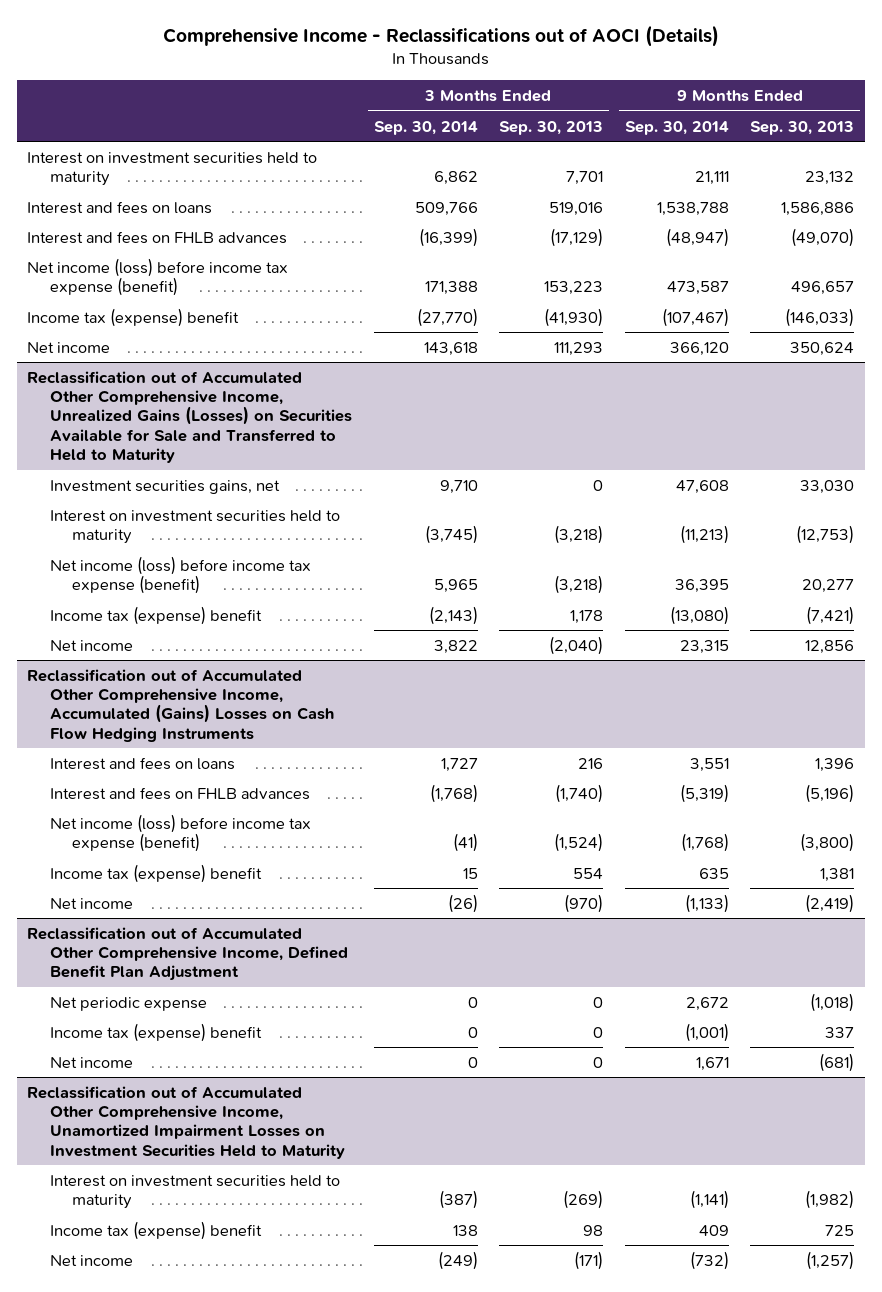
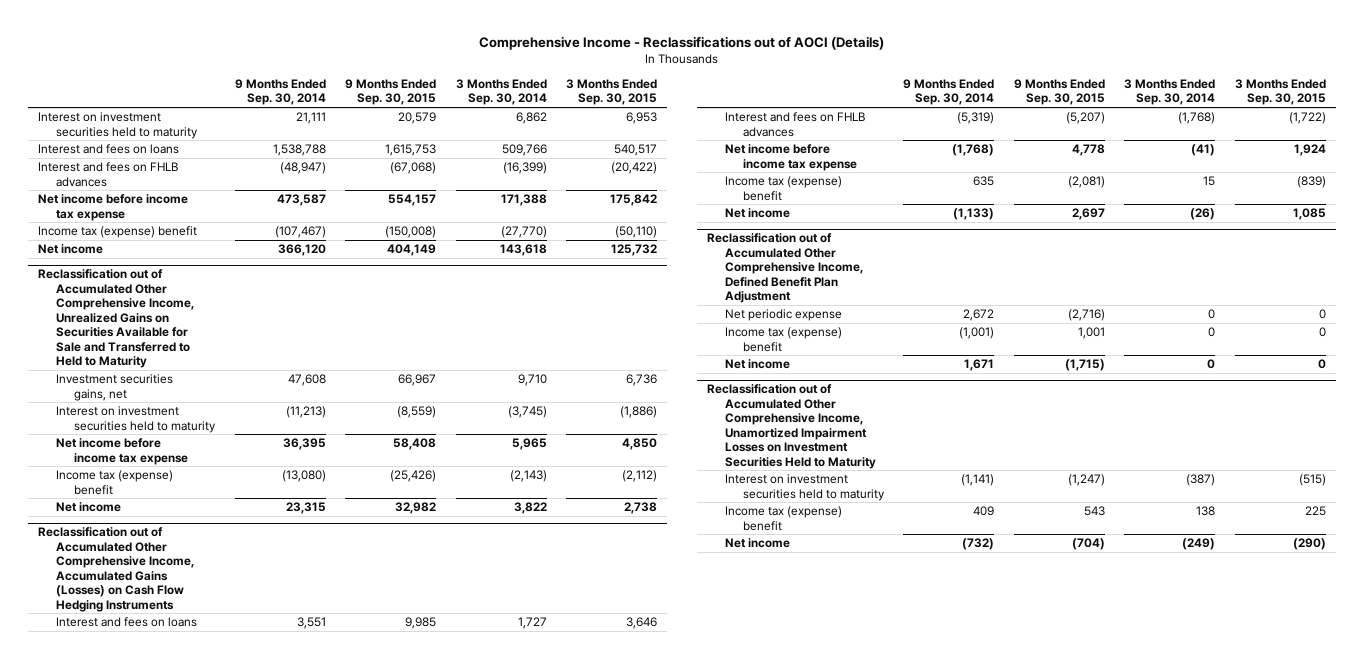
[499,120,604,135] Sep. 30, 2013 -> none
[750,120,855,135] Sep. 30, 2013 -> none
none -> [345,78,437,106] 9 Months Ended Sep. 30, 2015
none -> [566,78,658,106] 3 Months Ended Sep. 30, 2015
[27,257,289,297] Net income (loss) before income tax expense (benefit) -> [38,194,189,221] Net income before income tax expense
[27,370,352,464] Reclassification out of Accumulated Other Comprehensive Income, Unrealized Gains (Losses) on Securities Available for Sale and Transferred to Held to Maturity -> [38,269,195,368] Reclassification out of Accumulated Other Comprehensive Income, Unrealized Gains on Securities Available for Sale and Transferred to Held to Maturity
[49,555,311,595] Net income (loss) before income tax expense (benefit) -> [56,438,189,465] Net income before income tax expense
[27,668,334,742] Reclassification out of Accumulated Other Comprehensive Income, Accumulated (Gains) Losses on Cash Flow Hedging Instruments -> [38,527,195,612] Reclassification out of Accumulated Other Comprehensive Income, Accumulated Gains (Losses) on Cash Flow Hedging Instruments
[49,813,311,853] Net income (loss) before income tax expense (benefit) -> [724,144,857,171] Net income before income tax expense

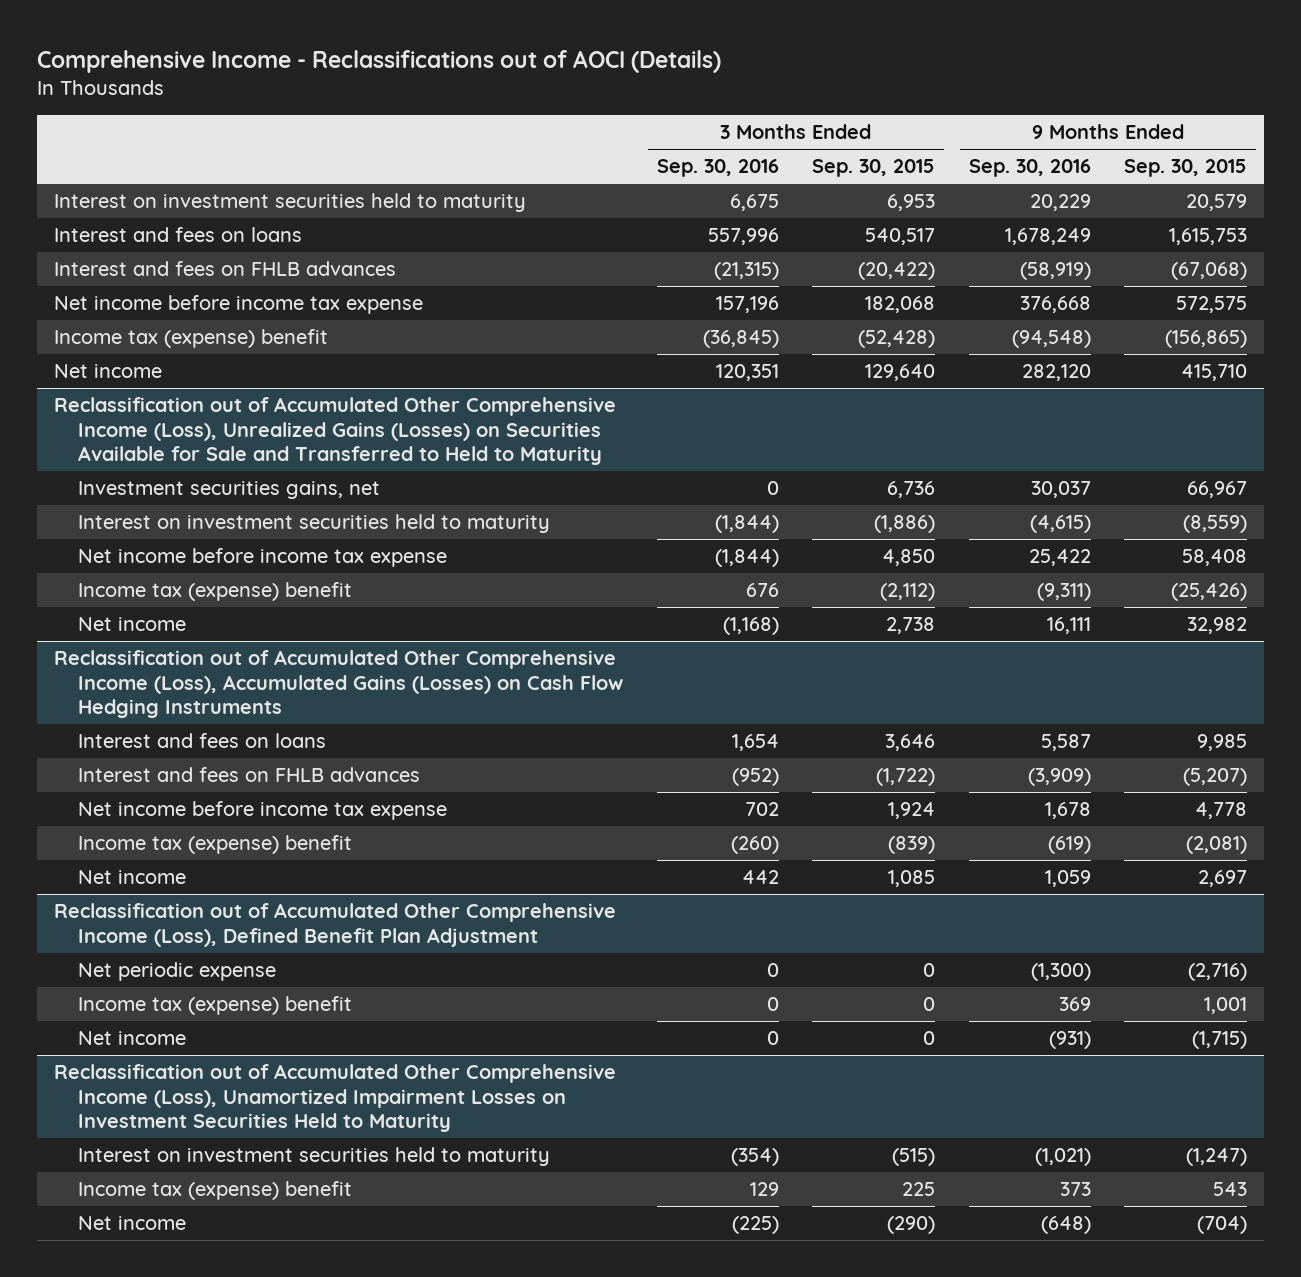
[234,78,326,106] 9 Months Ended Sep. 30, 2014 -> none
[455,78,547,106] 3 Months Ended Sep. 30, 2014 -> none
none -> [656,159,779,178] Sep. 30, 2016
none -> [968,159,1091,178] Sep. 30, 2016
[388,194,437,207] 554,157 -> [1176,296,1248,314] 572,575
[610,194,658,207] 175,842 -> [865,296,936,314] 182,068
[385,226,437,239] (150,008) -> [1165,330,1248,349] (156,865)
[615,226,658,239] (50,110) -> [858,330,936,349] (52,428)
[387,244,437,257] 404,149 -> [1181,364,1248,382] 415,710
[611,244,658,257] 125,732 -> [865,364,936,382] 129,640
[38,269,195,368] Reclassification out of Accumulated Other Comprehensive Income, Unrealized Gains on Securities Available for Sale and Transferred to Held to Maturity -> [53,397,616,466] Reclassification out of Accumulated Other Comprehensive Income (Loss), Unrealized Gains (Losses) on Securities Available for Sale and Transferred to Held to Maturity
[38,527,195,612] Reclassification out of Accumulated Other Comprehensive Income, Accumulated Gains (Losses) on Cash Flow Hedging Instruments -> [53,650,624,719] Reclassification out of Accumulated Other Comprehensive Income (Loss), Accumulated Gains (Losses) on Cash Flow Hedging Instruments
[706,233,863,304] Reclassification out of Accumulated Other Comprehensive Income, Defined Benefit Plan Adjustment -> [53,903,616,947] Reclassification out of Accumulated Other Comprehensive Income (Loss), Defined Benefit Plan Adjustment
[706,384,876,469] Reclassification out of Accumulated Other Comprehensive Income, Unamortized Impairment Losses on Investment Securities Held to Maturity -> [53,1064,616,1133] Reclassification out of Accumulated Other Comprehensive Income (Loss), Unamortized Impairment Losses on Investment Securities Held to Maturity

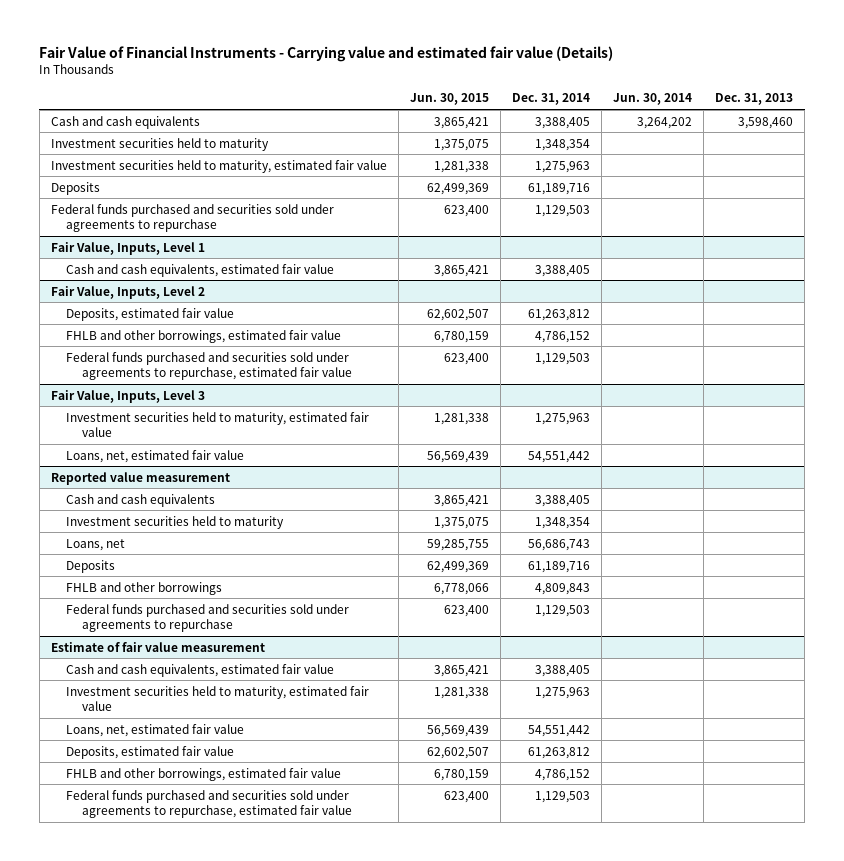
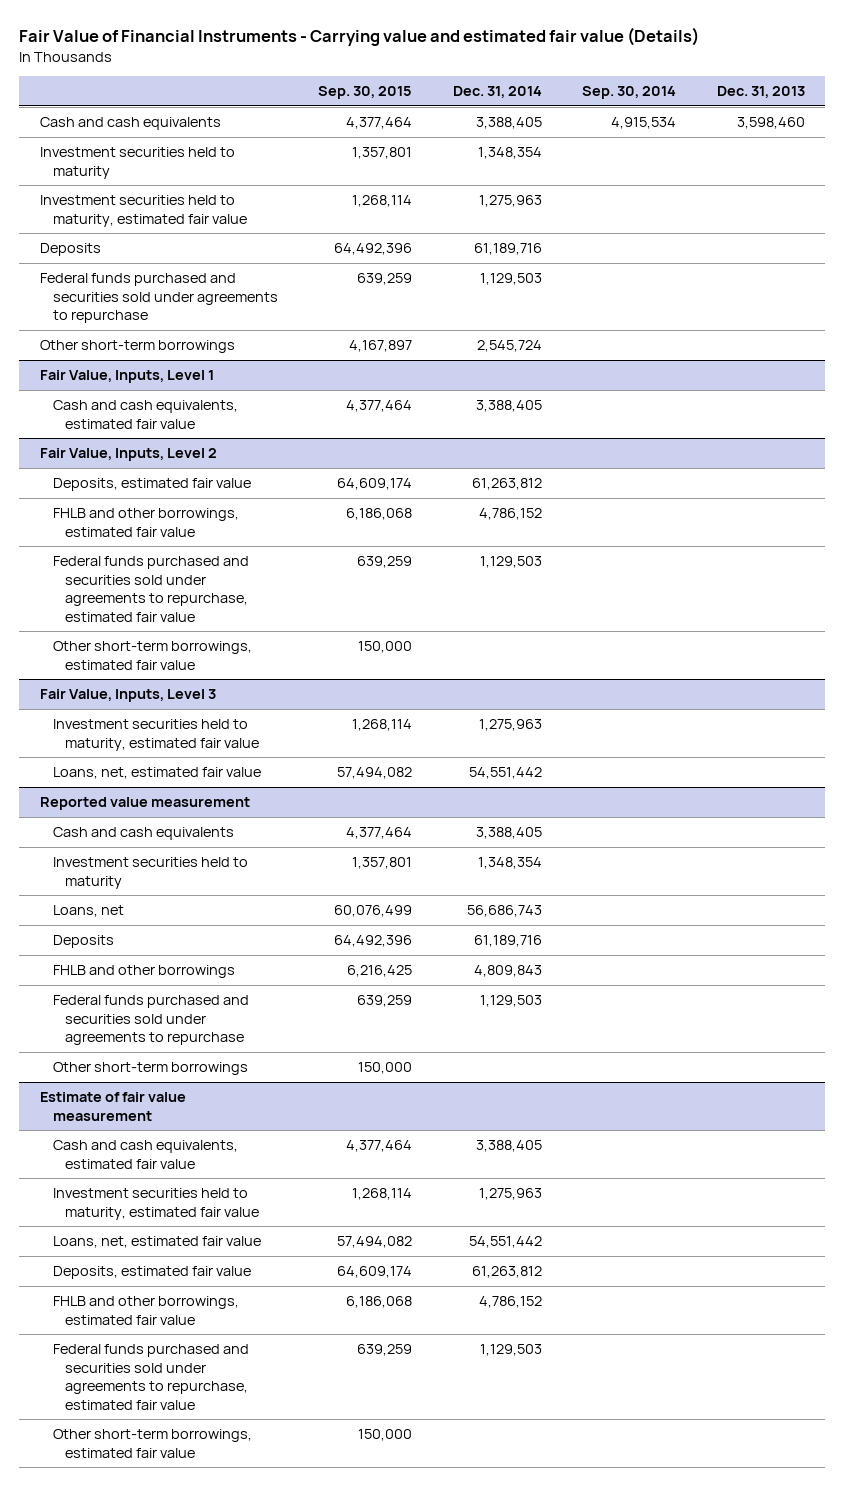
[409,93,489,106] Jun. 30, 2015 -> none
[612,93,692,106] Jun. 30, 2014 -> none
none -> [318,86,413,100] Sep. 30, 2015
none -> [582,86,677,100] Sep. 30, 2014
none -> [39,340,235,354] Other short-term borrowings
none -> [52,641,252,670] Other short-term borrowings, estimated fair value
none -> [52,1062,248,1076] Other short-term borrowings
none -> [52,1429,252,1458] Other short-term borrowings, estimated fair value

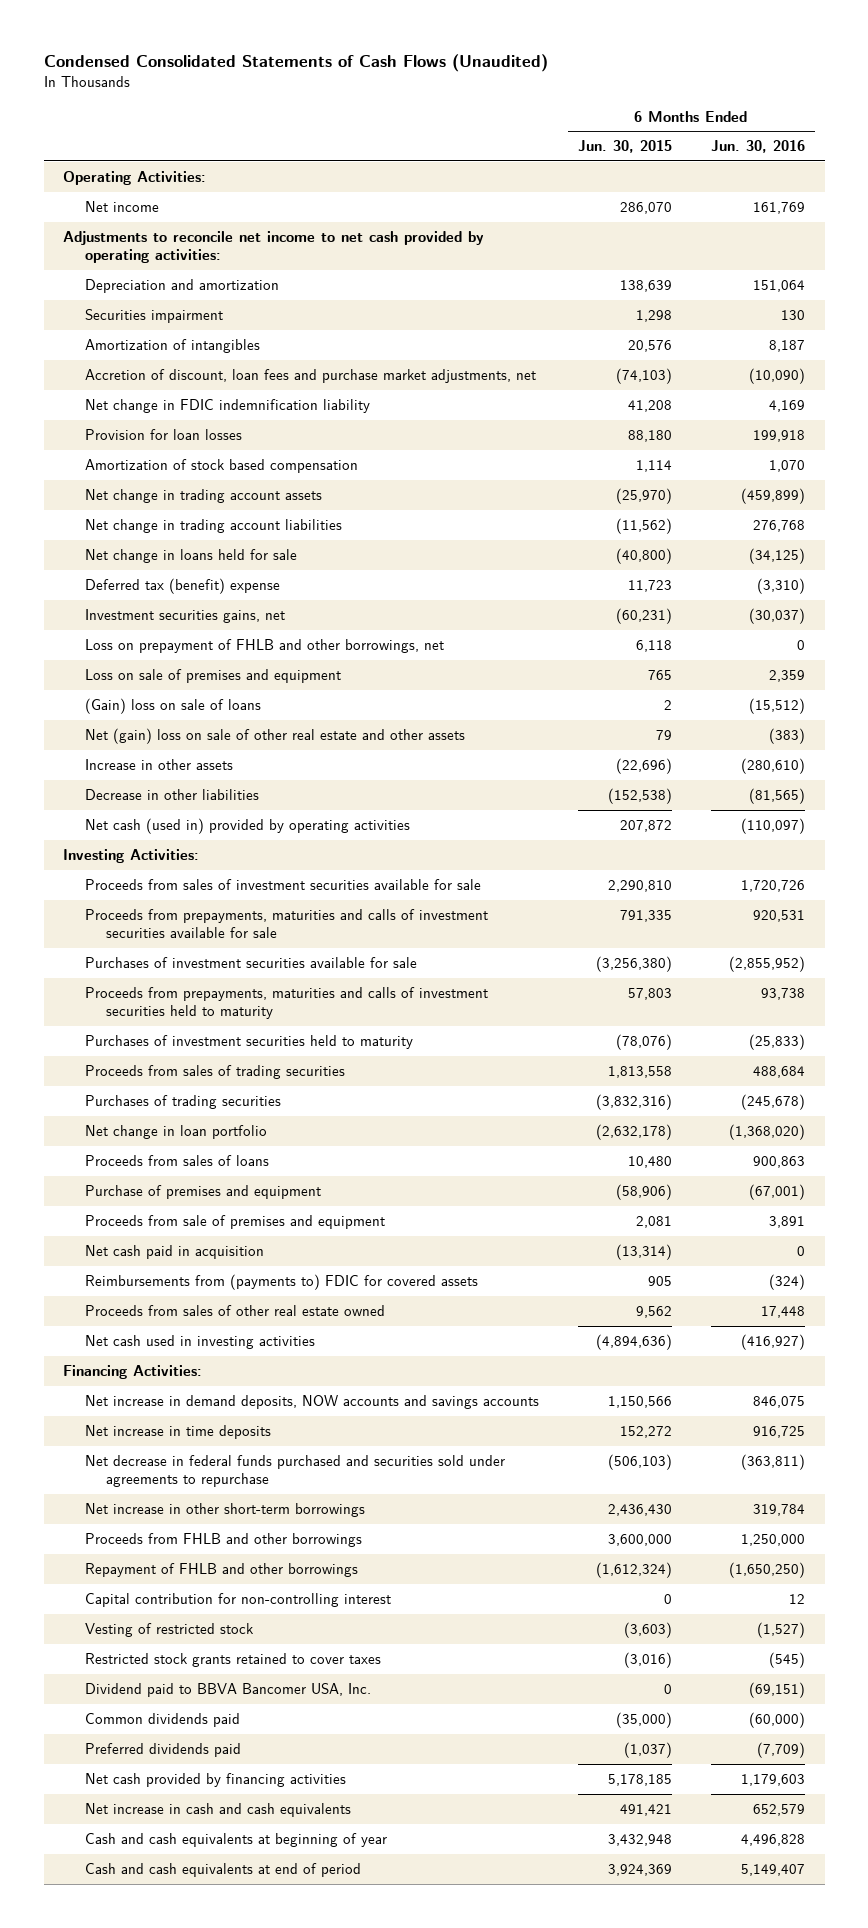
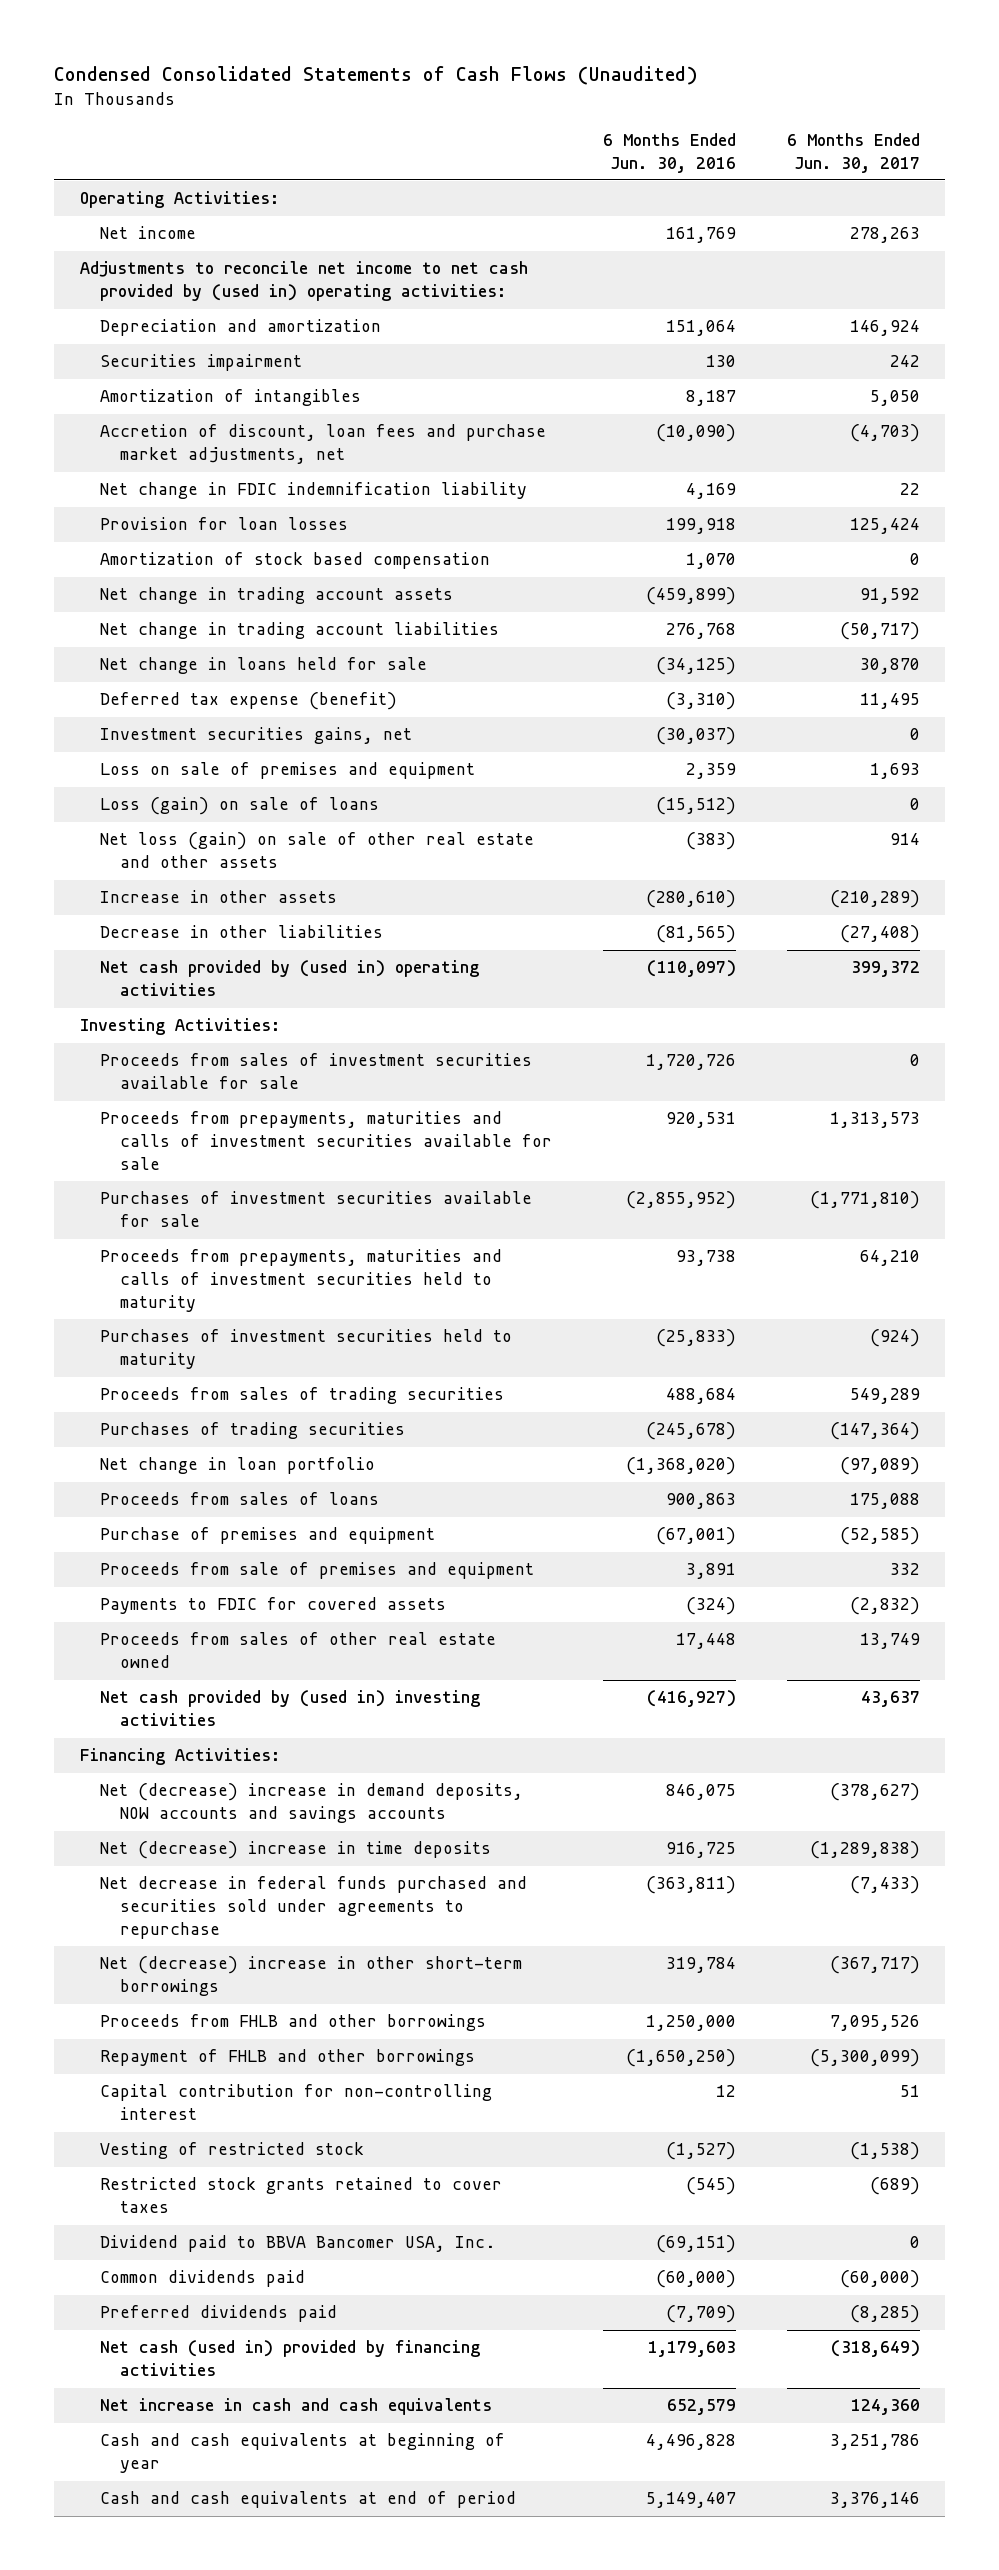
[577,140,672,154] Jun. 30, 2015 -> none
none -> [786,132,920,173] 6 Months Ended Jun. 30, 2017
[63,230,485,263] Adjustments to reconcile net income to net cash provided by operating activities: -> [79,261,528,302] Adjustments to reconcile net income to net cash provided by (used in) operating activities:
[84,577,280,594] Deferred tax (benefit) expense -> [99,692,397,711] Deferred tax expense (benefit)
[84,638,444,653] Loss on prepayment of FHLB and other borrowings, net -> none
[84,697,261,714] (Gain) loss on sale of loans -> [99,797,379,816] Loss (gain) on sale of loans
[84,727,465,744] Net (gain) loss on sale of other real estate and other assets -> [99,832,534,869] Net loss (gain) on sale of other real estate and other assets
[84,817,410,834] Net cash (used in) provided by operating activities -> [99,960,479,997] Net cash provided by (used in) operating activities
[84,1244,264,1259] Net cash paid in acquisition -> none
[84,1273,478,1290] Reimbursements from (payments to) FDIC for covered assets -> [99,1597,446,1615] Payments to FDIC for covered assets
[84,1334,315,1349] Net cash used in investing activities -> [99,1690,480,1727] Net cash provided by (used in) investing activities
[84,1394,539,1409] Net increase in demand deposits, NOW accounts and savings accounts -> [99,1783,523,1824] Net (decrease) increase in demand deposits, NOW accounts and savings accounts
[84,1424,271,1439] Net increase in time deposits -> [99,1841,491,1860] Net (decrease) increase in time deposits
[84,1502,365,1517] Net increase in other short-term borrowings -> [99,1956,522,1997] Net (decrease) increase in other short-term borrowings
[84,1772,346,1787] Net cash provided by financing activities -> [99,2340,480,2377] Net cash (used in) provided by financing activities

